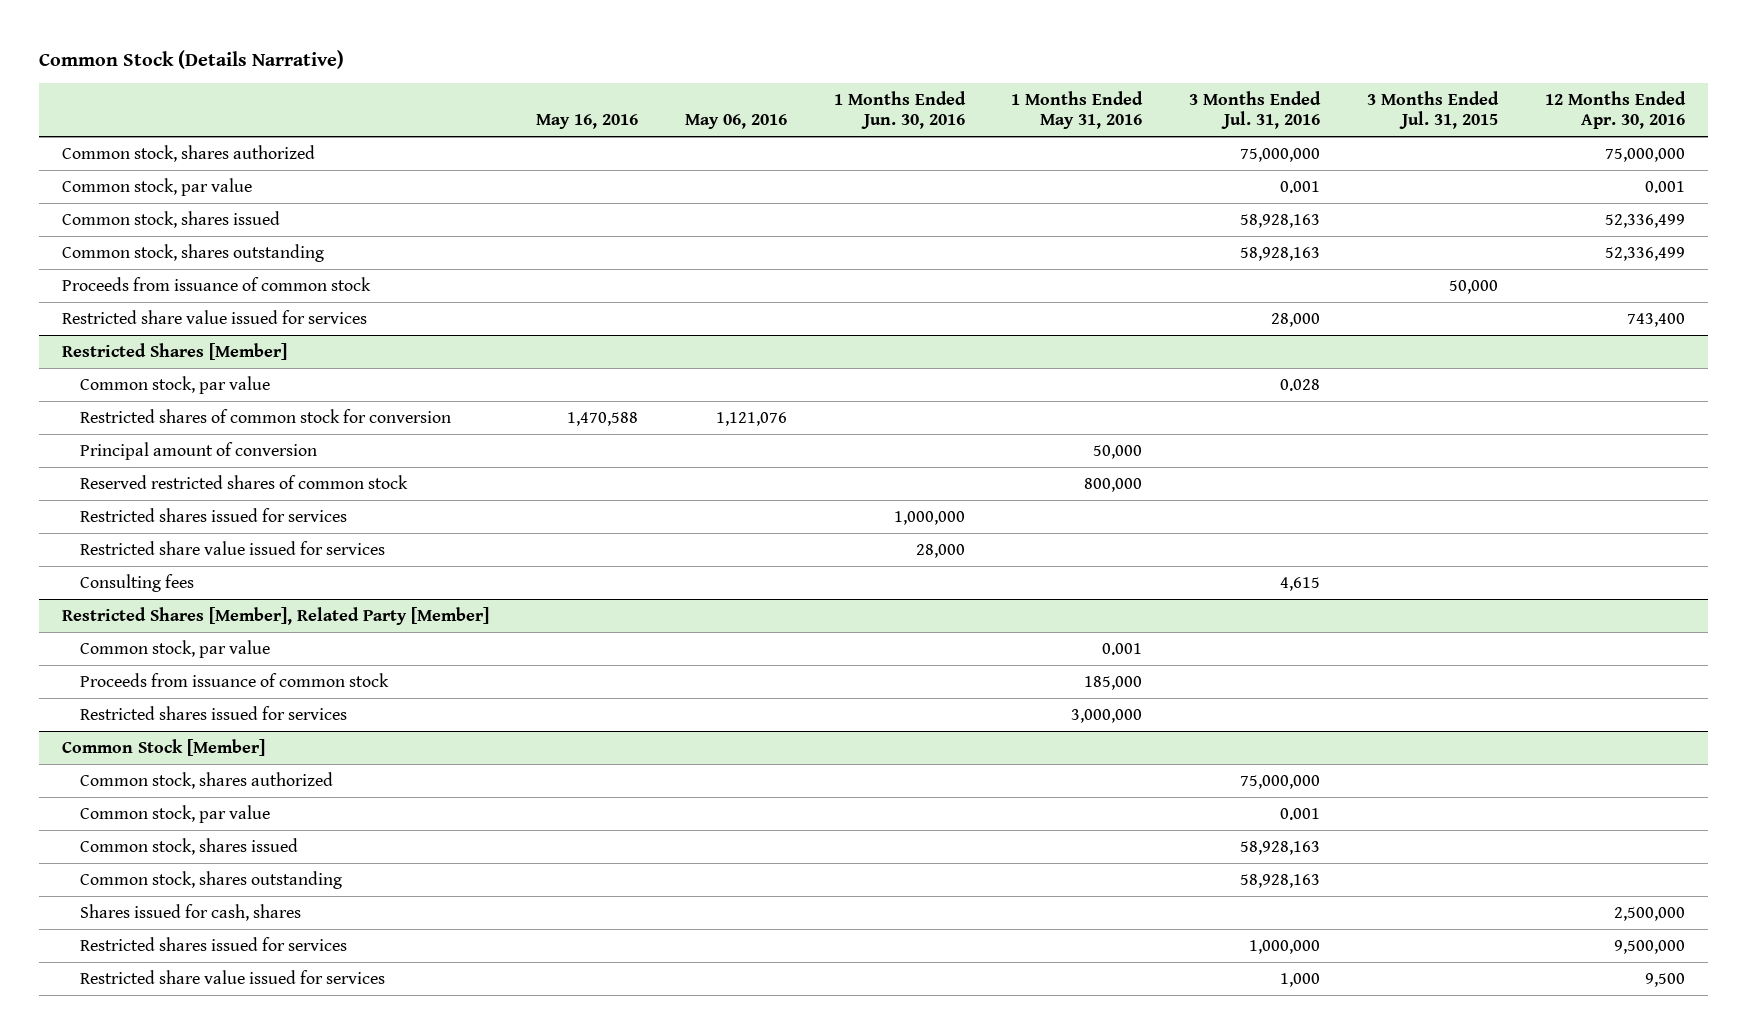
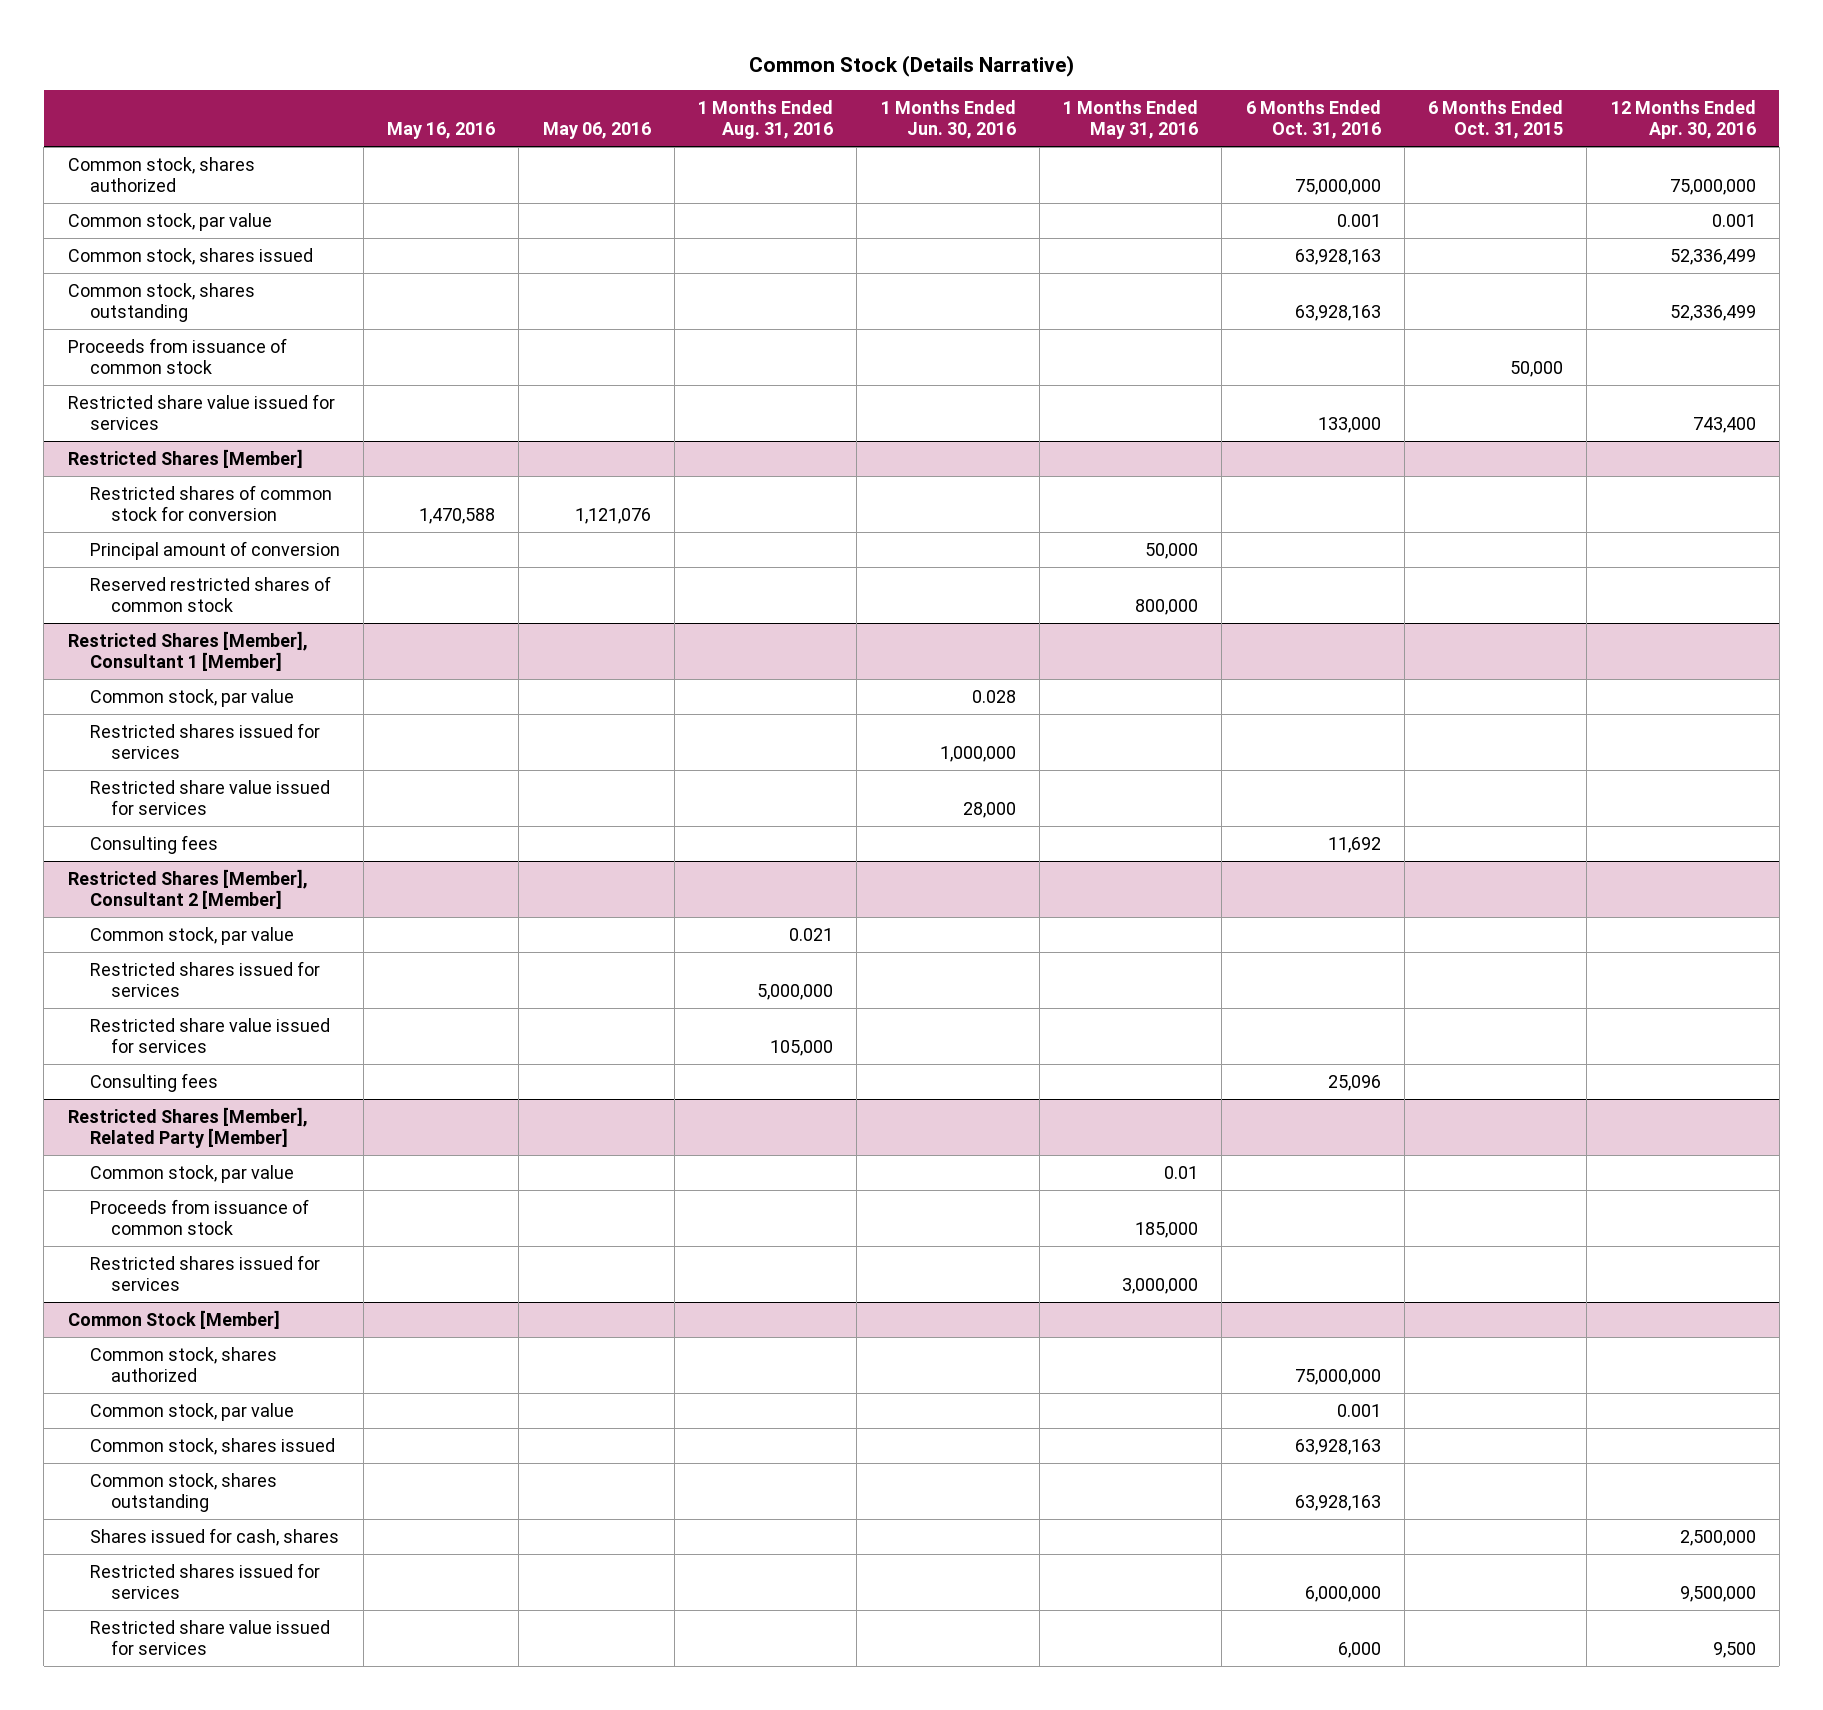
[1189,90,1322,130] 3 Months Ended Jul. 31, 2016 -> none
[1366,90,1499,130] 3 Months Ended Jul. 31, 2015 -> none
none -> [698,100,834,140] 1 Months Ended Aug. 31, 2016
none -> [1245,100,1381,140] 6 Months Ended Oct. 31, 2016
none -> [1428,100,1564,140] 6 Months Ended Oct. 31, 2015
[80,375,271,394] Common stock, par value -> none
[80,507,348,522] Restricted shares issued for services -> none
[80,540,386,555] Restricted share value issued for services -> none
[80,573,195,592] Consulting fees -> none
none -> [67,630,308,672] Restricted Shares [Member], Consultant 1 [Member]
none -> [89,688,294,707] Common stock, par value
none -> [89,722,320,760] Restricted shares issued for services
none -> [89,779,330,816] Restricted share value issued for services
none -> [89,834,218,854] Consulting fees
none -> [67,868,308,910] Restricted Shares [Member], Consultant 2 [Member]
none -> [89,926,294,945] Common stock, par value
none -> [89,960,320,998] Restricted shares issued for services
none -> [89,1017,330,1054] Restricted share value issued for services
none -> [89,1072,218,1092] Consulting fees
[1102,642,1143,655] 0.001 -> [1164,1165,1199,1179] 0.01

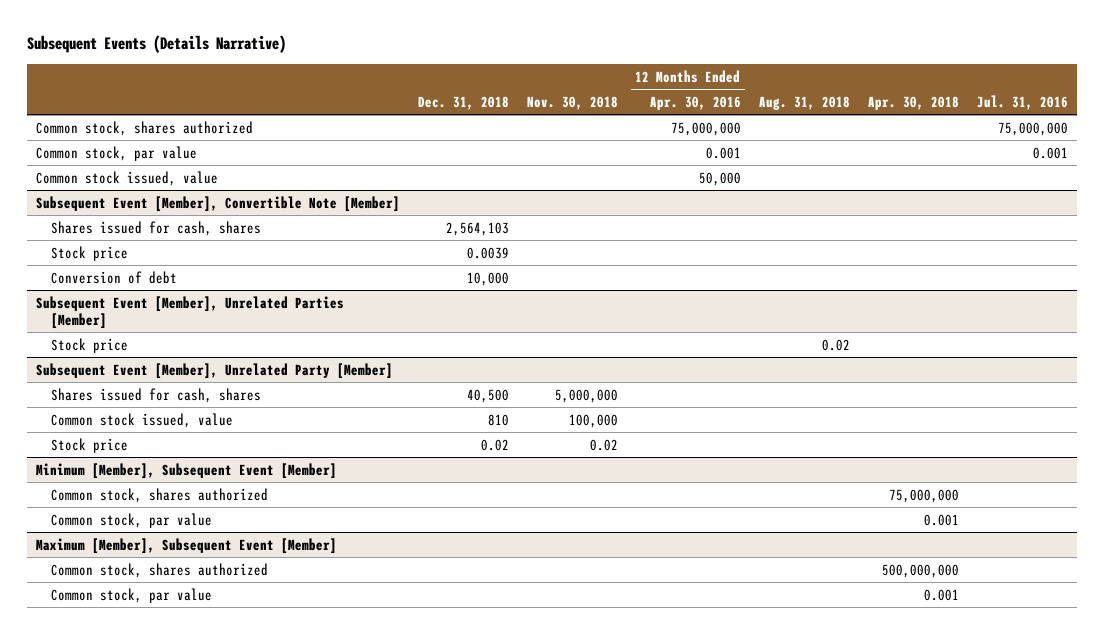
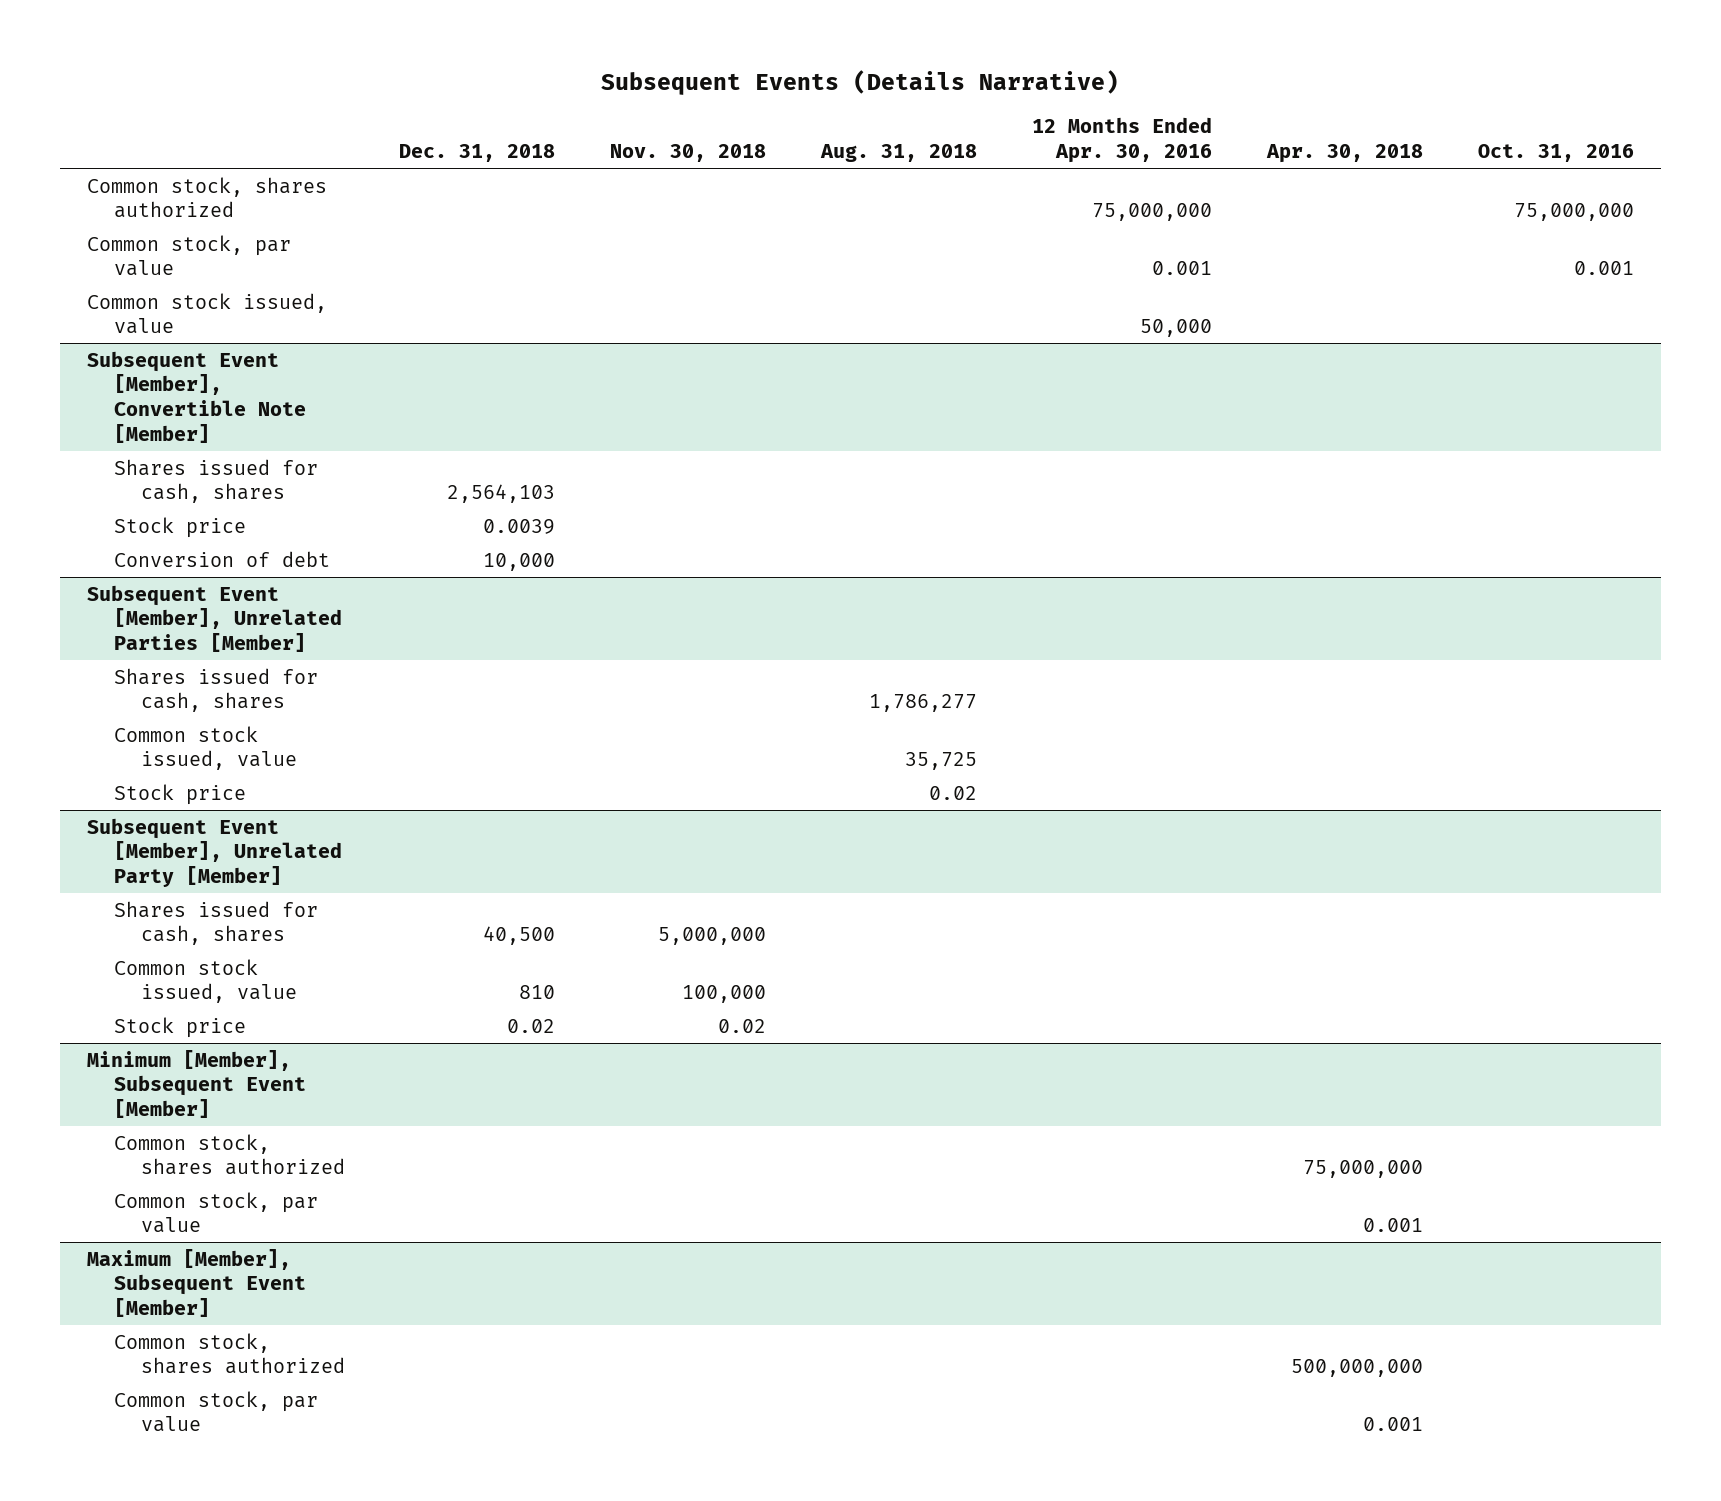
[976,94,1068,110] Jul. 31, 2016 -> none
none -> [1477,144,1634,163] Oct. 31, 2016
none -> [114,667,319,713] Shares issued for cash, shares
none -> [114,725,297,771] Common stock issued, value

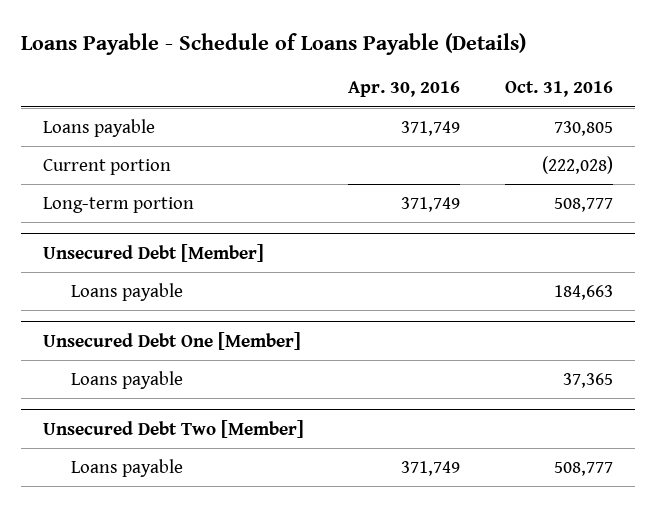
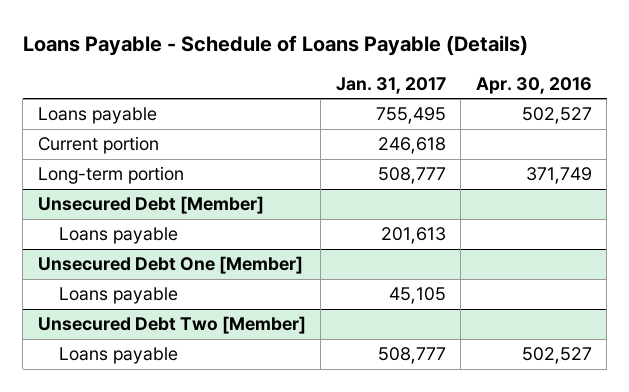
[504,81,613,98] Oct. 31, 2016 -> none
none -> [335,76,446,94] Jan. 31, 2017
[401,120,461,136] 371,749 -> [521,107,592,125] 502,527
[401,460,461,476] 371,749 -> [521,347,592,365] 502,527

